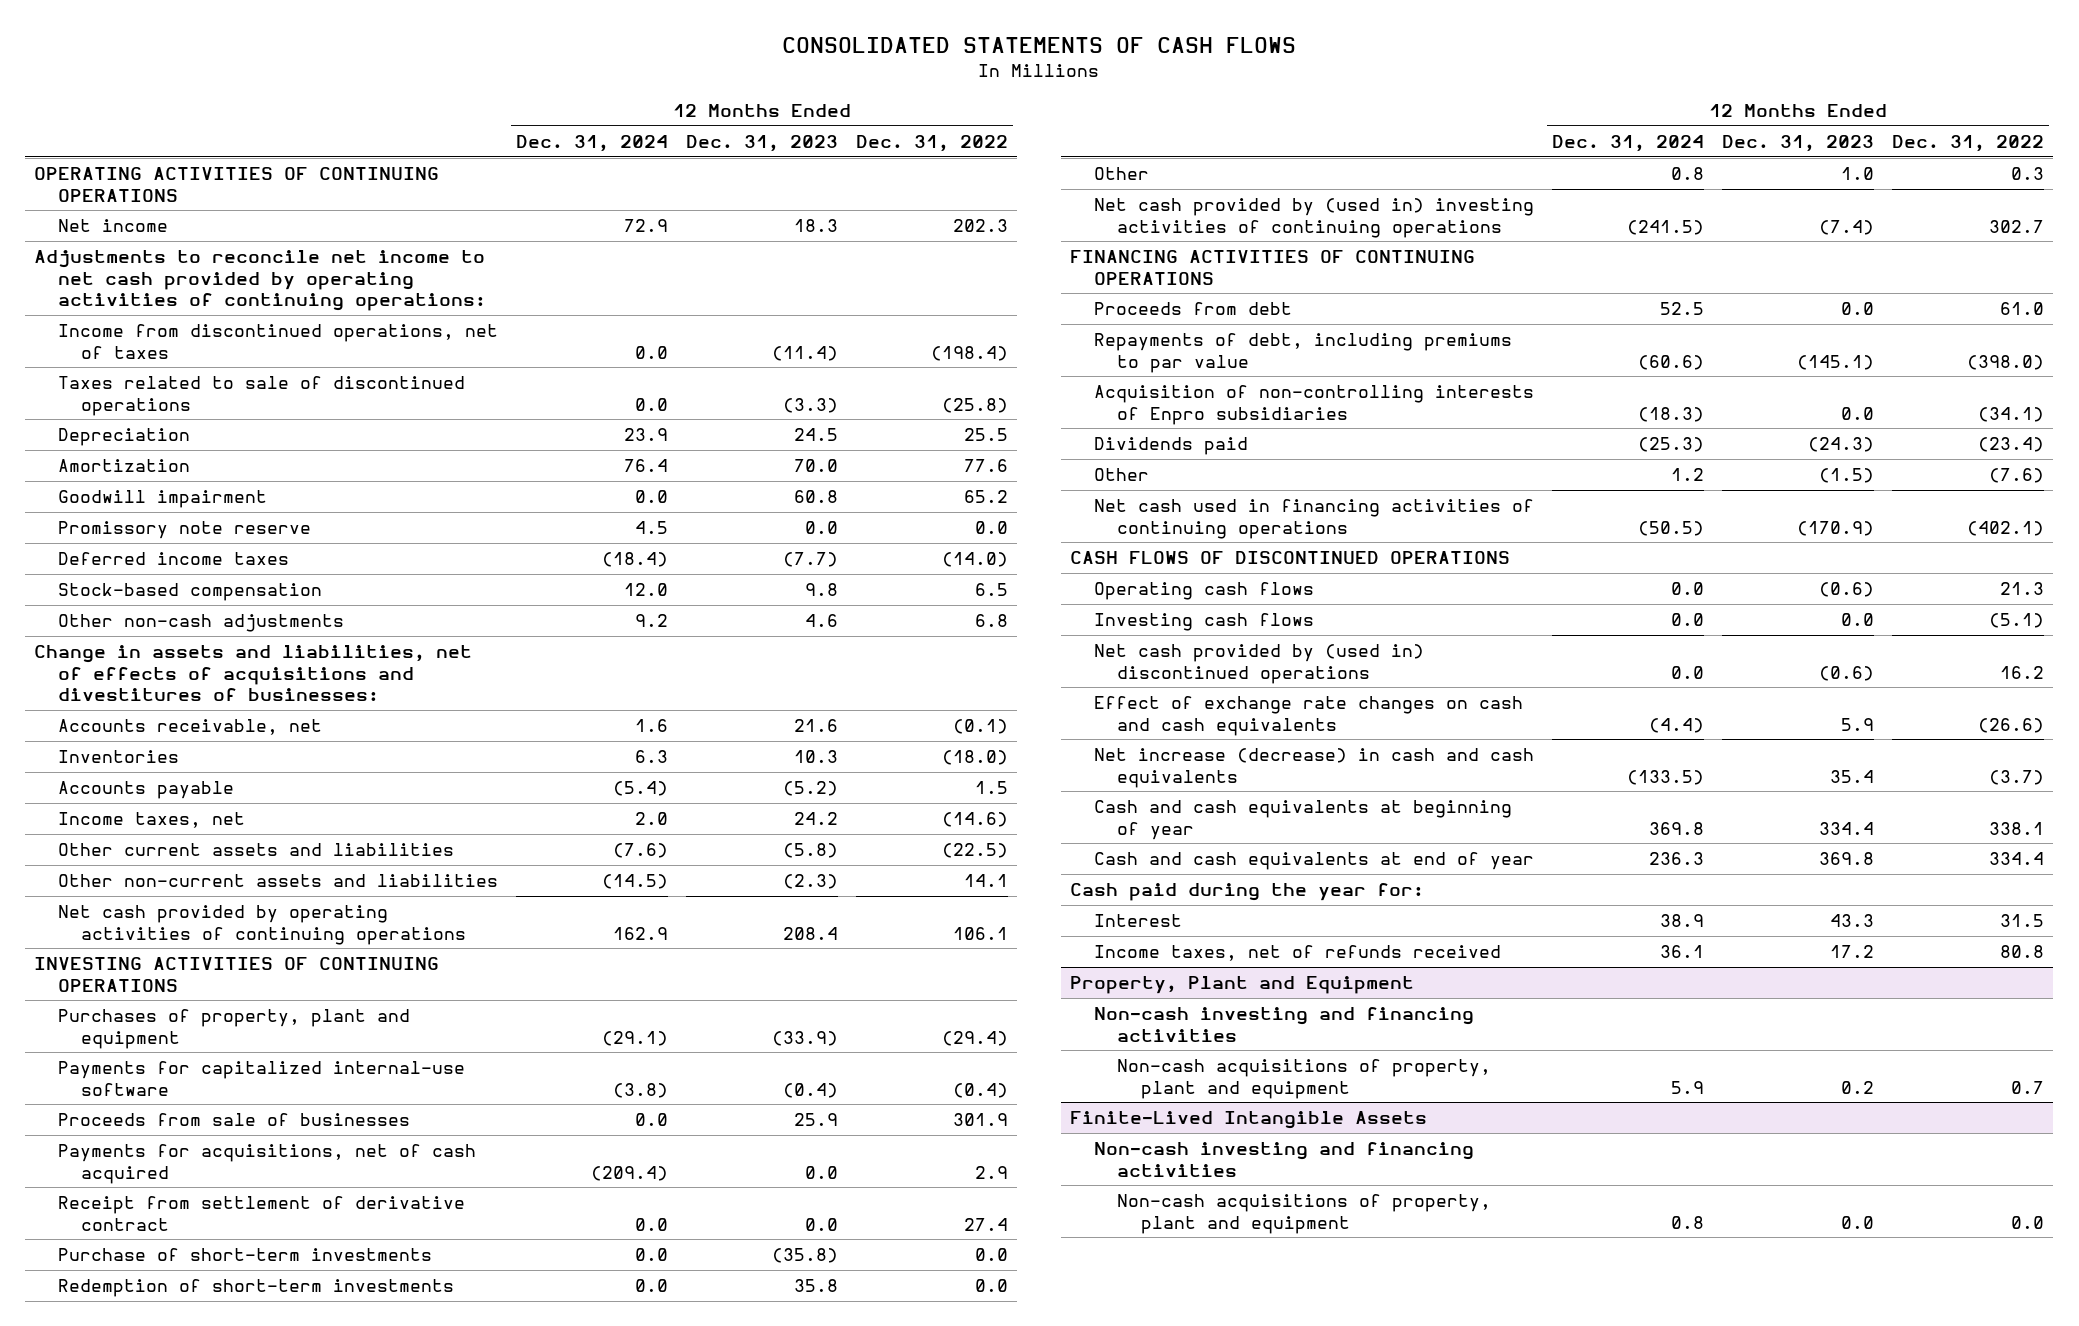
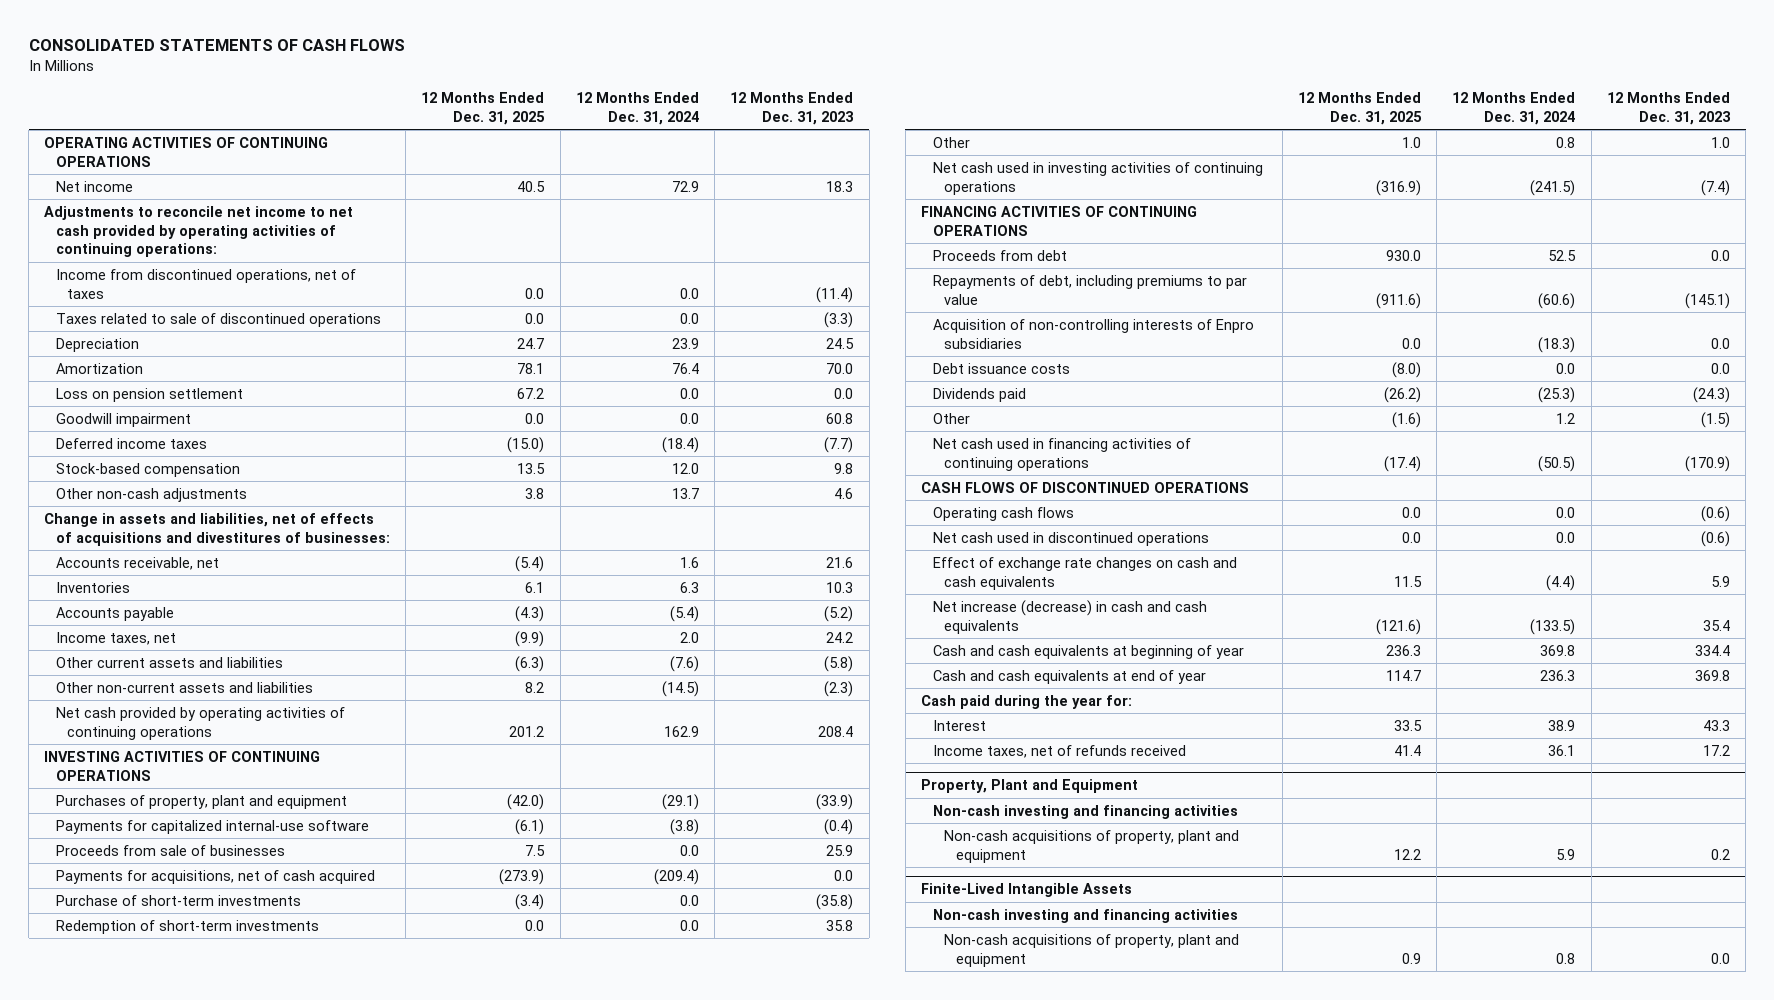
[856,134,1009,152] Dec. 31, 2022 -> none
none -> [421,91,546,125] 12 Months Ended Dec. 31, 2025
none -> [55,387,243,402] Loss on pension settlement
[57,521,311,540] Promissory note reserve -> none
[634,614,668,628] 9.2 -> [671,487,699,499] 13.7
[57,1196,465,1231] Receipt from settlement of derivative contract -> none
[1093,198,1534,238] Net cash provided by (used in) investing activities of continuing operations -> [932,161,1263,195] Net cash used in investing activities of continuing operations
none -> [932,362,1070,374] Debt issuance costs
[1093,613,1314,632] Investing cash flows -> none
[1093,644,1424,684] Net cash provided by (used in) discontinued operations -> [932,531,1209,546] Net cash used in discontinued operations

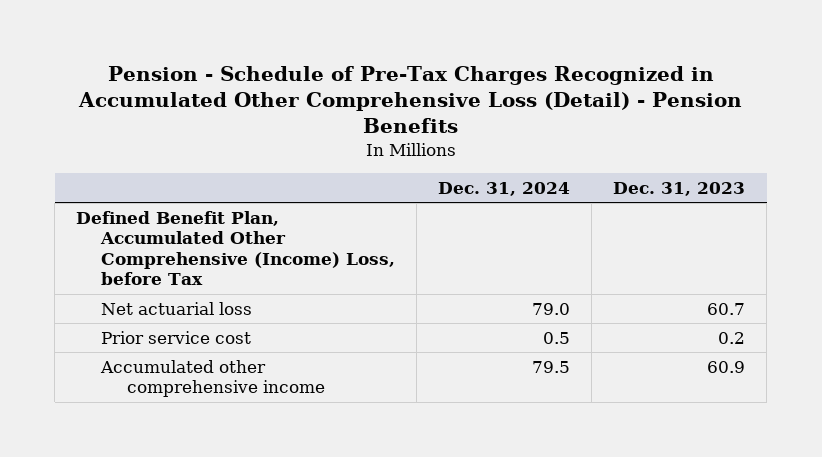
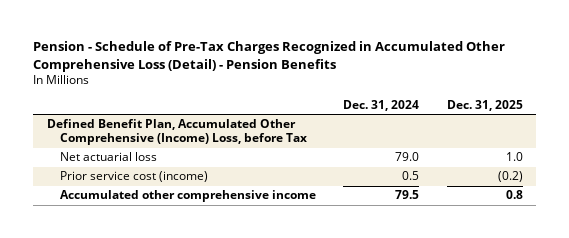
[613,181,746,196] Dec. 31, 2023 -> none
none -> [446,100,523,112] Dec. 31, 2025
[101,330,252,344] Prior service cost -> [60,171,209,183] Prior service cost (income)

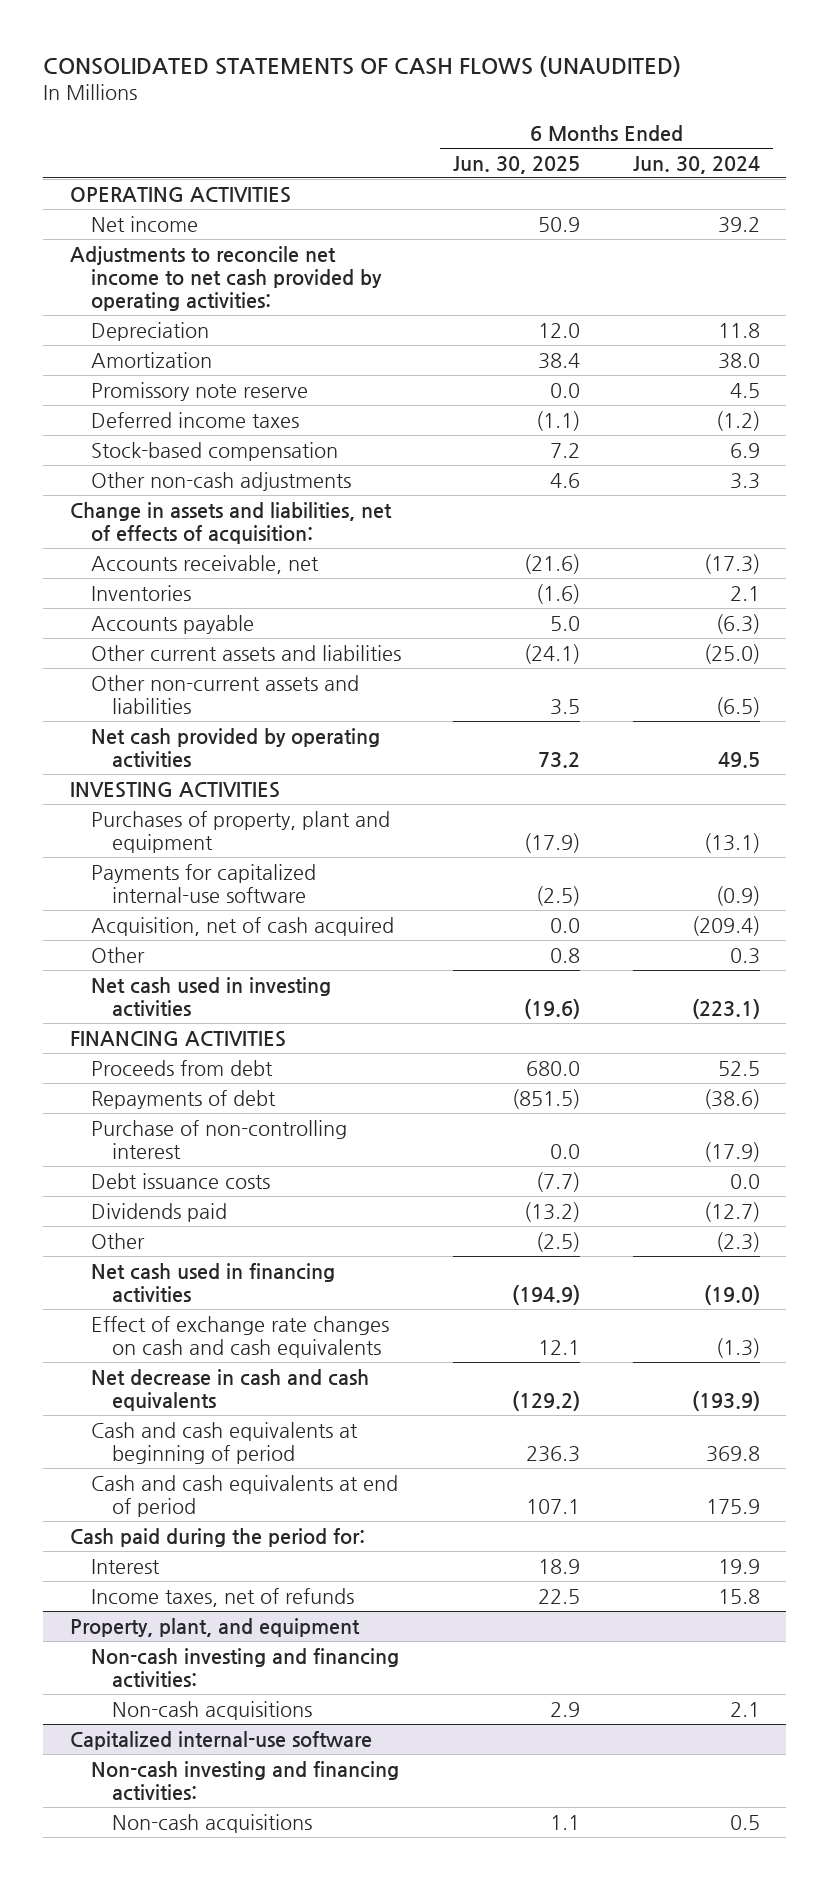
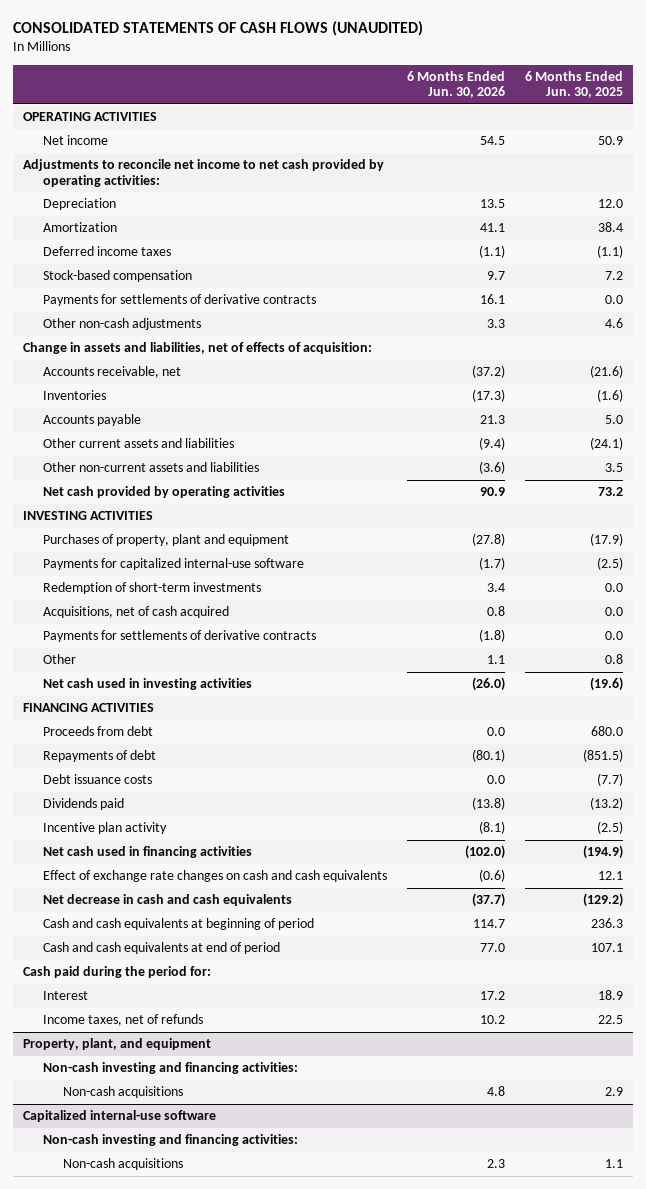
[632,155,760,174] Jun. 30, 2024 -> none
none -> [407,70,506,99] 6 Months Ended Jun. 30, 2026
[90,381,308,401] Promissory note reserve -> none
none -> [43,294,317,307] Payments for settlements of derivative contracts
none -> [43,582,262,595] Redemption of short-term investments
[90,916,394,936] Acquisition, net of cash acquired -> [43,606,230,619] Acquisitions, net of cash acquired
none -> [43,630,317,643] Payments for settlements of derivative contracts
[90,1119,347,1159] Purchase of non-controlling interest -> none
[90,1232,145,1249] Other -> none
none -> [43,822,168,835] Incentive plan activity

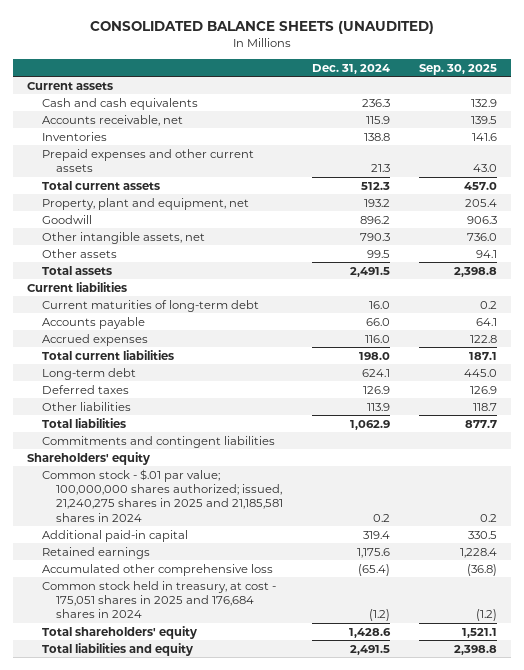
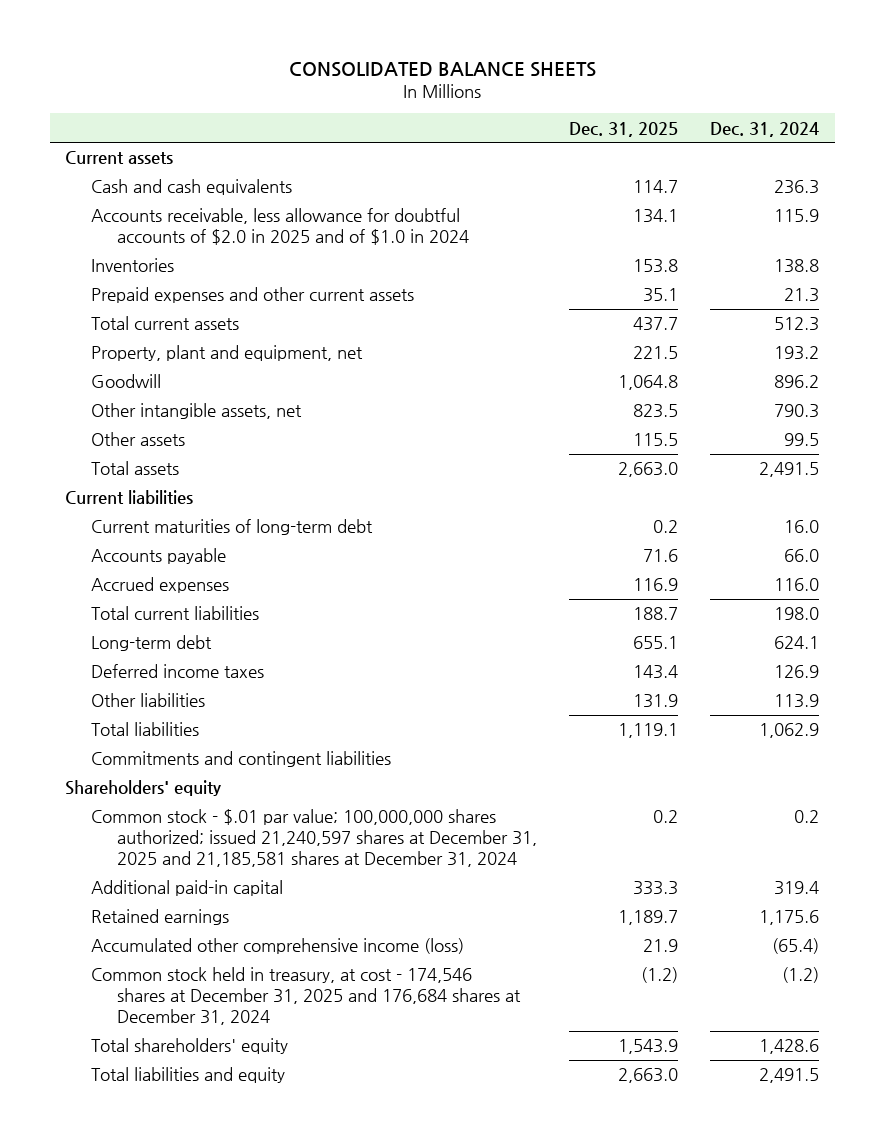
[89,21,434,35] CONSOLIDATED BALANCE SHEETS (UNAUDITED) -> [289,61,597,77] CONSOLIDATED BALANCE SHEETS
[418,63,497,75] Sep. 30, 2025 -> none
none -> [569,121,679,137] Dec. 31, 2025
[41,114,183,126] Accounts receivable, net -> [91,208,470,246] Accounts receivable, less allowance for doubtful accounts of $2.0 in 2025 and of $1.0 in 2024
[41,384,129,394] Deferred taxes -> [91,664,265,679] Deferred income taxes
[41,468,284,522] Common stock - $.01 par value; 100,000,000 shares authorized; issued, 21,240,275 shares in 2025 and 21,185,581 shares in 2024 -> [91,809,538,868] Common stock - $.01 par value; 100,000,000 shares authorized; issued 21,240,597 shares at December 31, 2025 and 21,185,581 shares at December 31, 2024
[41,563,273,576] Accumulated other comprehensive loss -> [91,938,465,955] Accumulated other comprehensive income (loss)
[41,580,276,619] Common stock held in treasury, at cost - 175,051 shares in 2025 and 176,684 shares in 2024 -> [91,967,522,1026] Common stock held in treasury, at cost - 174,546 shares at December 31, 2025 and 176,684 shares at December 31, 2024

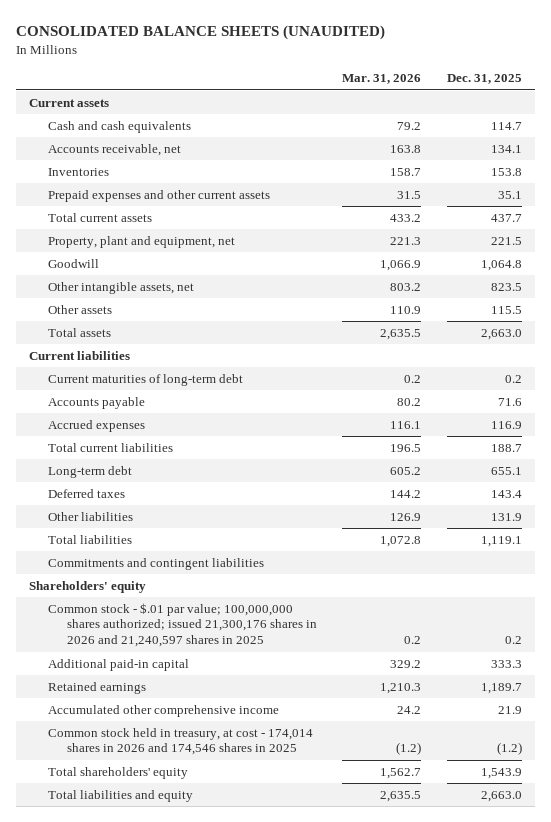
[289,61,597,77] CONSOLIDATED BALANCE SHEETS -> [16,25,386,41] CONSOLIDATED BALANCE SHEETS (UNAUDITED)
[709,121,819,137] Dec. 31, 2024 -> none
none -> [342,74,422,85] Mar. 31, 2026
[91,208,470,246] Accounts receivable, less allowance for doubtful accounts of $2.0 in 2025 and of $1.0 in 2024 -> [47,143,181,156] Accounts receivable, net
[91,664,265,679] Deferred income taxes -> [47,488,125,498] Deferred taxes
[91,809,538,868] Common stock - $.01 par value; 100,000,000 shares authorized; issued 21,240,597 shares at December 31, 2025 and 21,185,581 shares at December 31, 2024 -> [47,602,317,648] Common stock - $.01 par value; 100,000,000 shares authorized; issued 21,300,176 shares in 2026 and 21,240,597 shares in 2025
[91,938,465,955] Accumulated other comprehensive income (loss) -> [47,704,279,717] Accumulated other comprehensive income
[91,967,522,1026] Common stock held in treasury, at cost - 174,546 shares at December 31, 2025 and 176,684 shares at December 31, 2024 -> [47,727,313,756] Common stock held in treasury, at cost - 174,014 shares in 2026 and 174,546 shares in 2025

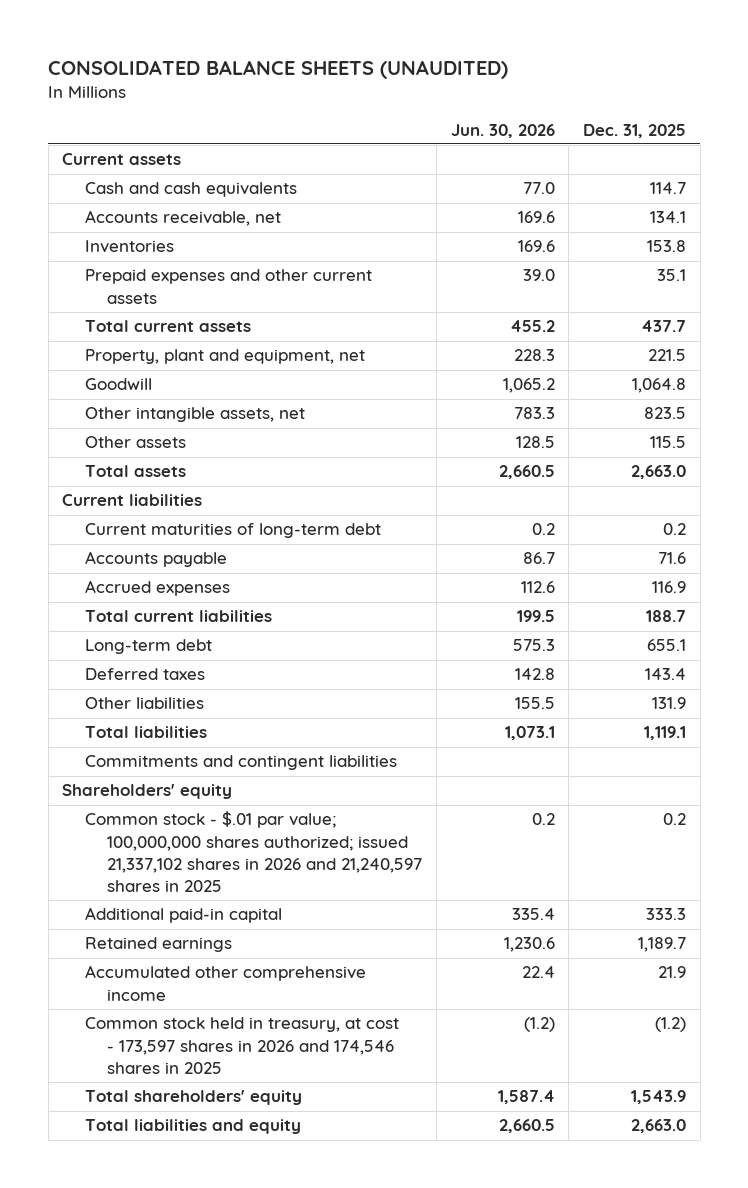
[342,74,422,85] Mar. 31, 2026 -> none
none -> [450,123,555,138] Jun. 30, 2026
[47,602,317,648] Common stock - $.01 par value; 100,000,000 shares authorized; issued 21,300,176 shares in 2026 and 21,240,597 shares in 2025 -> [84,811,423,893] Common stock - $.01 par value; 100,000,000 shares authorized; issued 21,337,102 shares in 2026 and 21,240,597 shares in 2025
[47,727,313,756] Common stock held in treasury, at cost - 174,014 shares in 2026 and 174,546 shares in 2025 -> [84,1017,399,1074] Common stock held in treasury, at cost - 173,597 shares in 2026 and 174,546 shares in 2025

